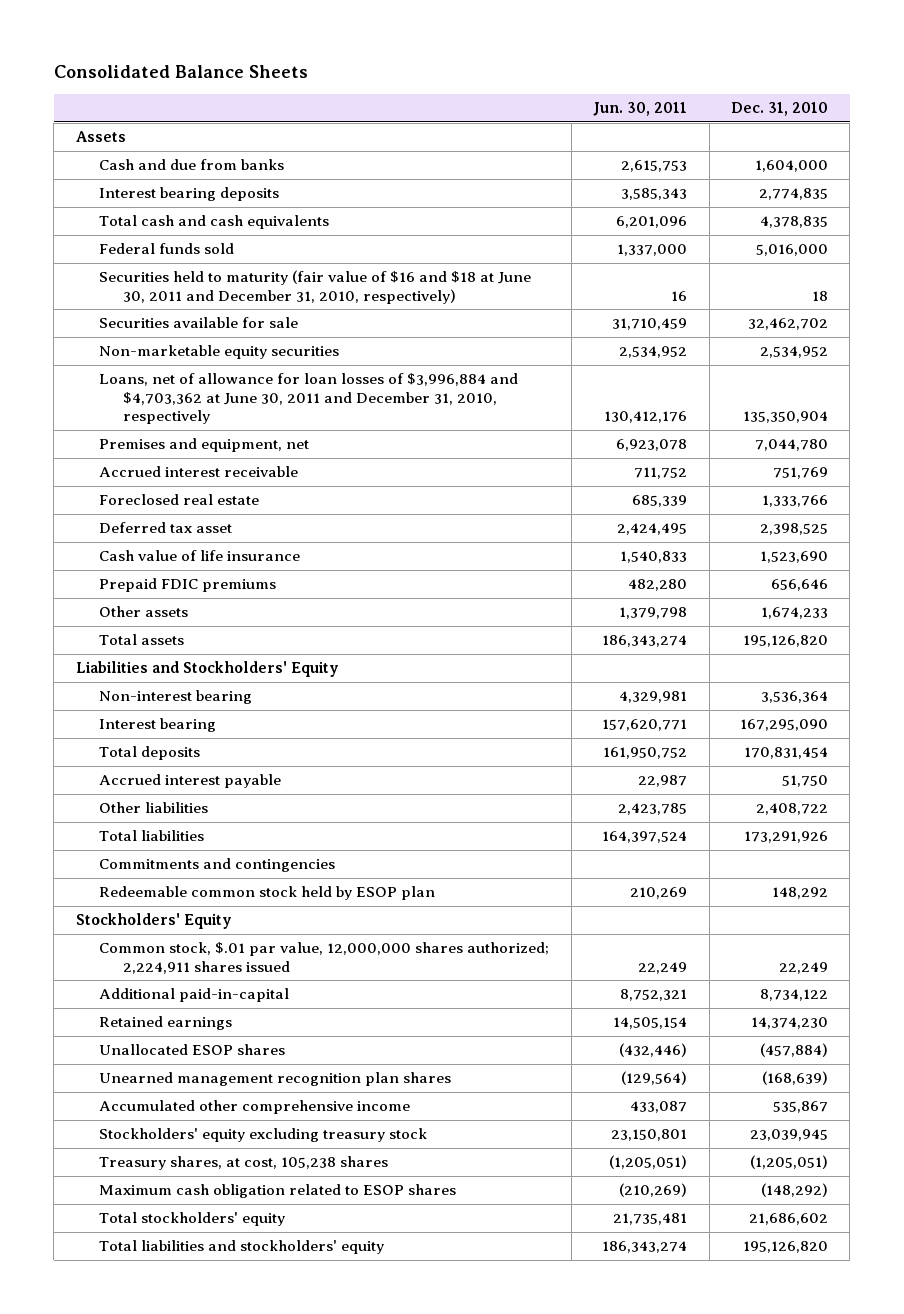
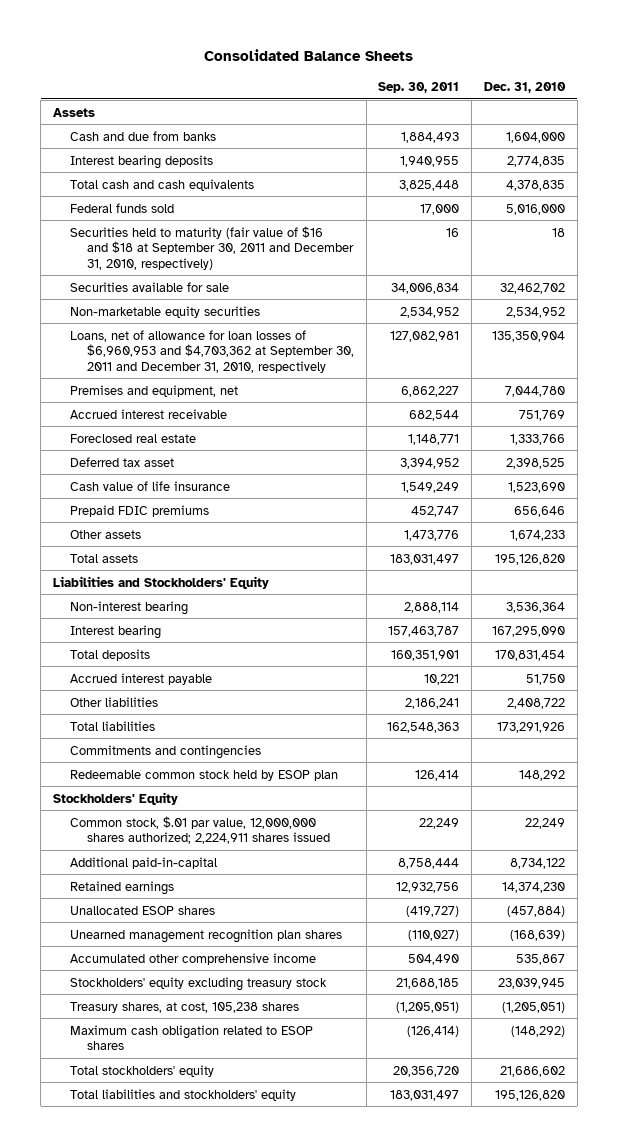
[593,102,688,117] Jun. 30, 2011 -> none
none -> [378,82,460,94] Sep. 30, 2011
[99,270,532,304] Securities held to maturity (fair value of $16 and $18 at June 30, 2011 and December 31, 2010, respectively) -> [69,225,354,270] Securities held to maturity (fair value of $16 and $18 at September 30, 2011 and December 31, 2010, respectively)
[99,373,519,425] Loans, net of allowance for loan losses of $3,996,884 and $4,703,362 at June 30, 2011 and December 31, 2010, respectively -> [69,329,354,373] Loans, net of allowance for loan losses of $6,960,953 and $4,703,362 at September 30, 2011 and December 31, 2010, respectively

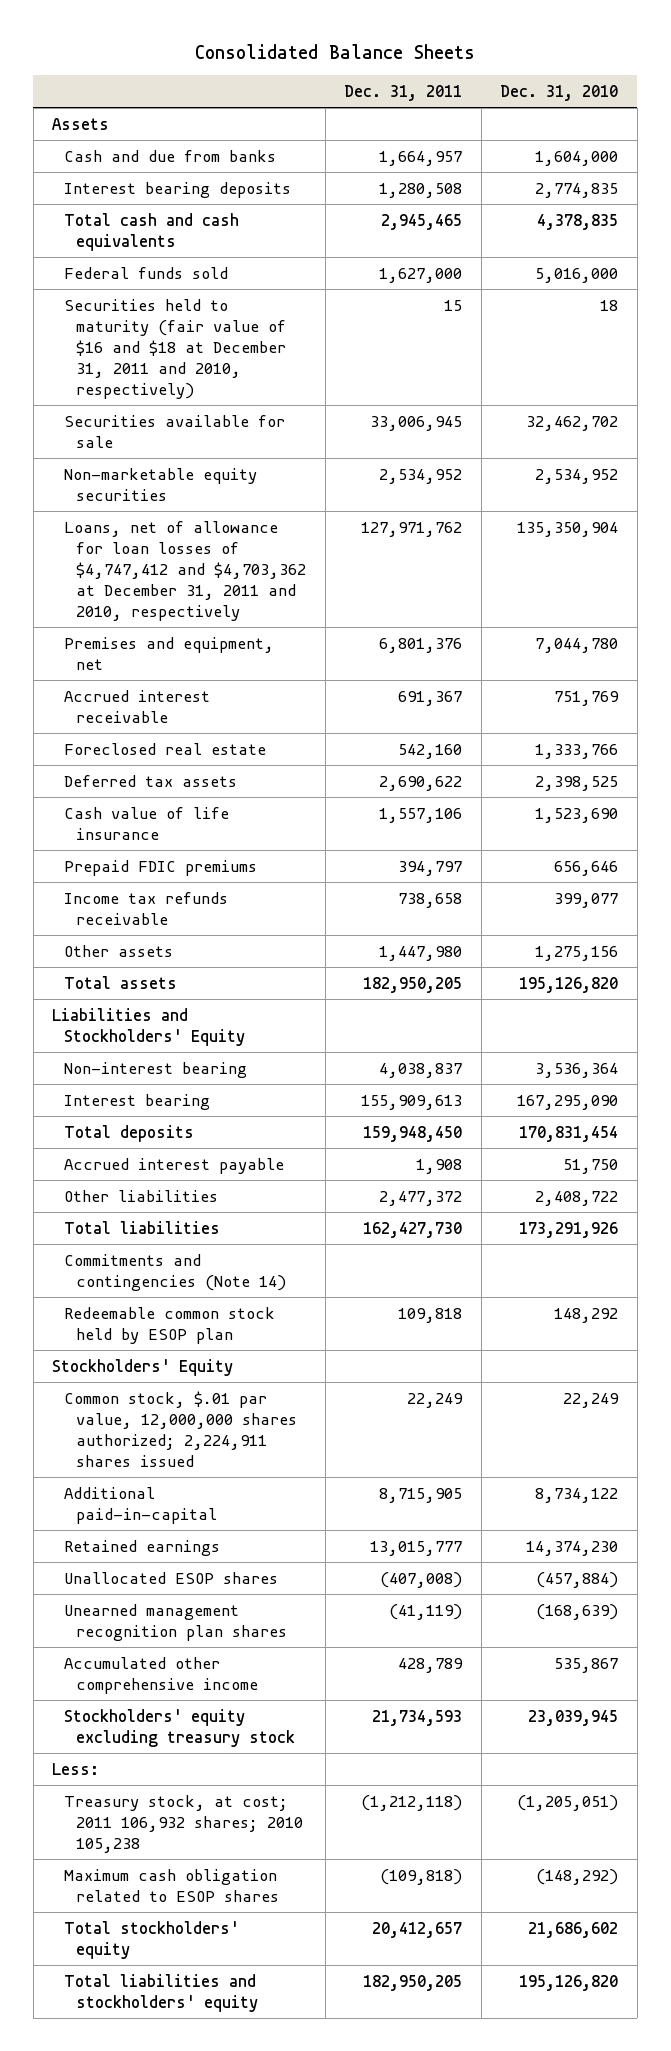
[378,82,460,94] Sep. 30, 2011 -> none
none -> [344,85,463,102] Dec. 31, 2011
[69,225,354,270] Securities held to maturity (fair value of $16 and $18 at September 30, 2011 and December 31, 2010, respectively) -> [64,298,287,399] Securities held to maturity (fair value of $16 and $18 at December 31, 2011 and 2010, respectively)
[69,329,354,373] Loans, net of allowance for loan losses of $6,960,953 and $4,703,362 at September 30, 2011 and December 31, 2010, respectively -> [64,520,307,621] Loans, net of allowance for loan losses of $4,747,412 and $4,703,362 at December 31, 2011 and 2010, respectively
[69,456,174,467] Deferred tax asset -> [64,774,238,787] Deferred tax assets
none -> [64,891,229,925] Income tax refunds receivable
[509,529,565,541] 1,674,233 -> [535,945,619,961] 1,275,156
[69,744,261,759] Commitments and contingencies -> [64,1253,287,1291] Commitments and contingencies (Note 14)
none -> [52,1762,100,1775] Less:
[69,1001,299,1013] Treasury shares, at cost, 105,238 shares -> [64,1794,304,1853] Treasury stock, at cost; 2011 106,932 shares; 2010 105,238

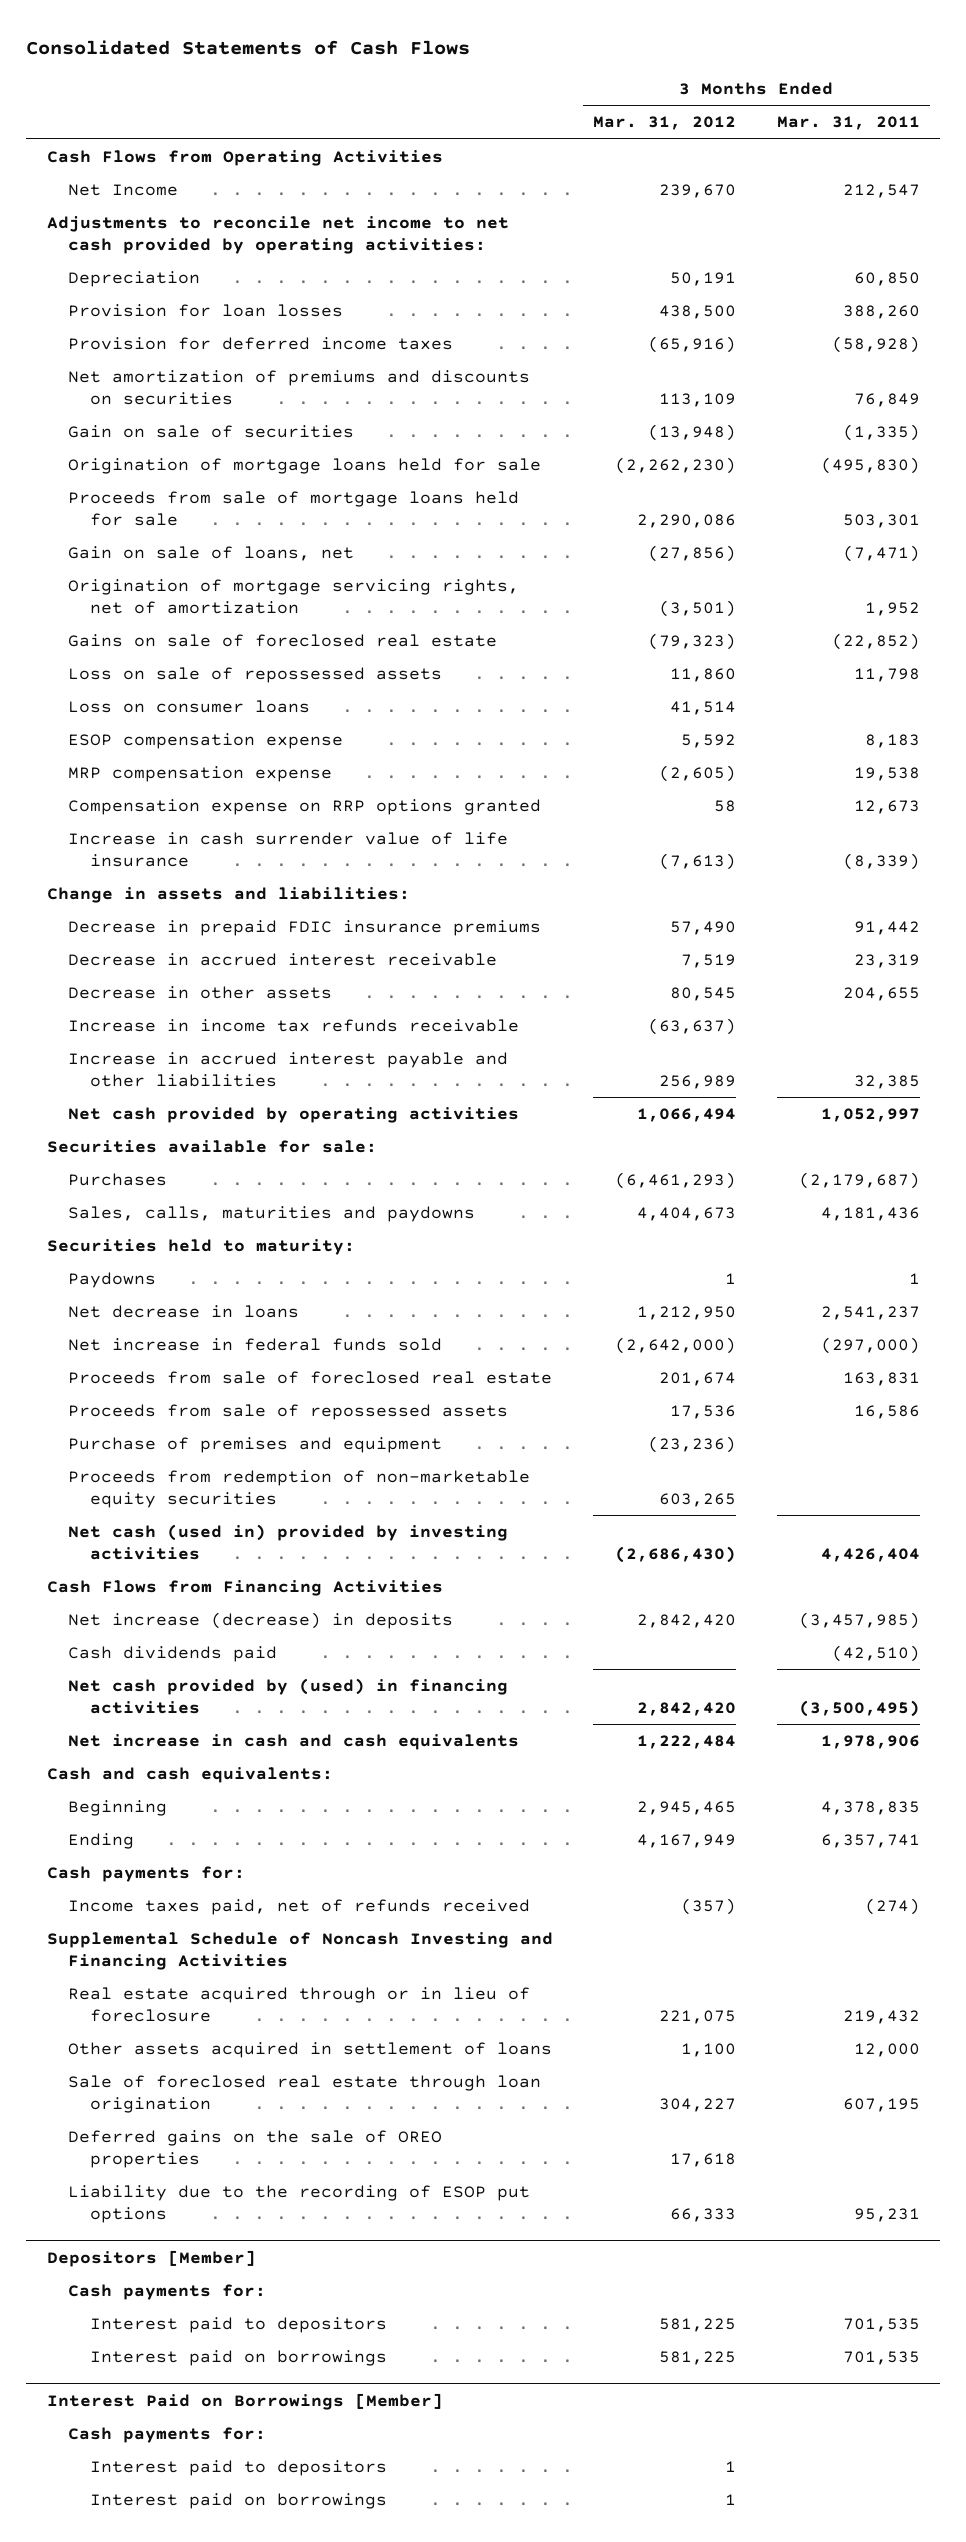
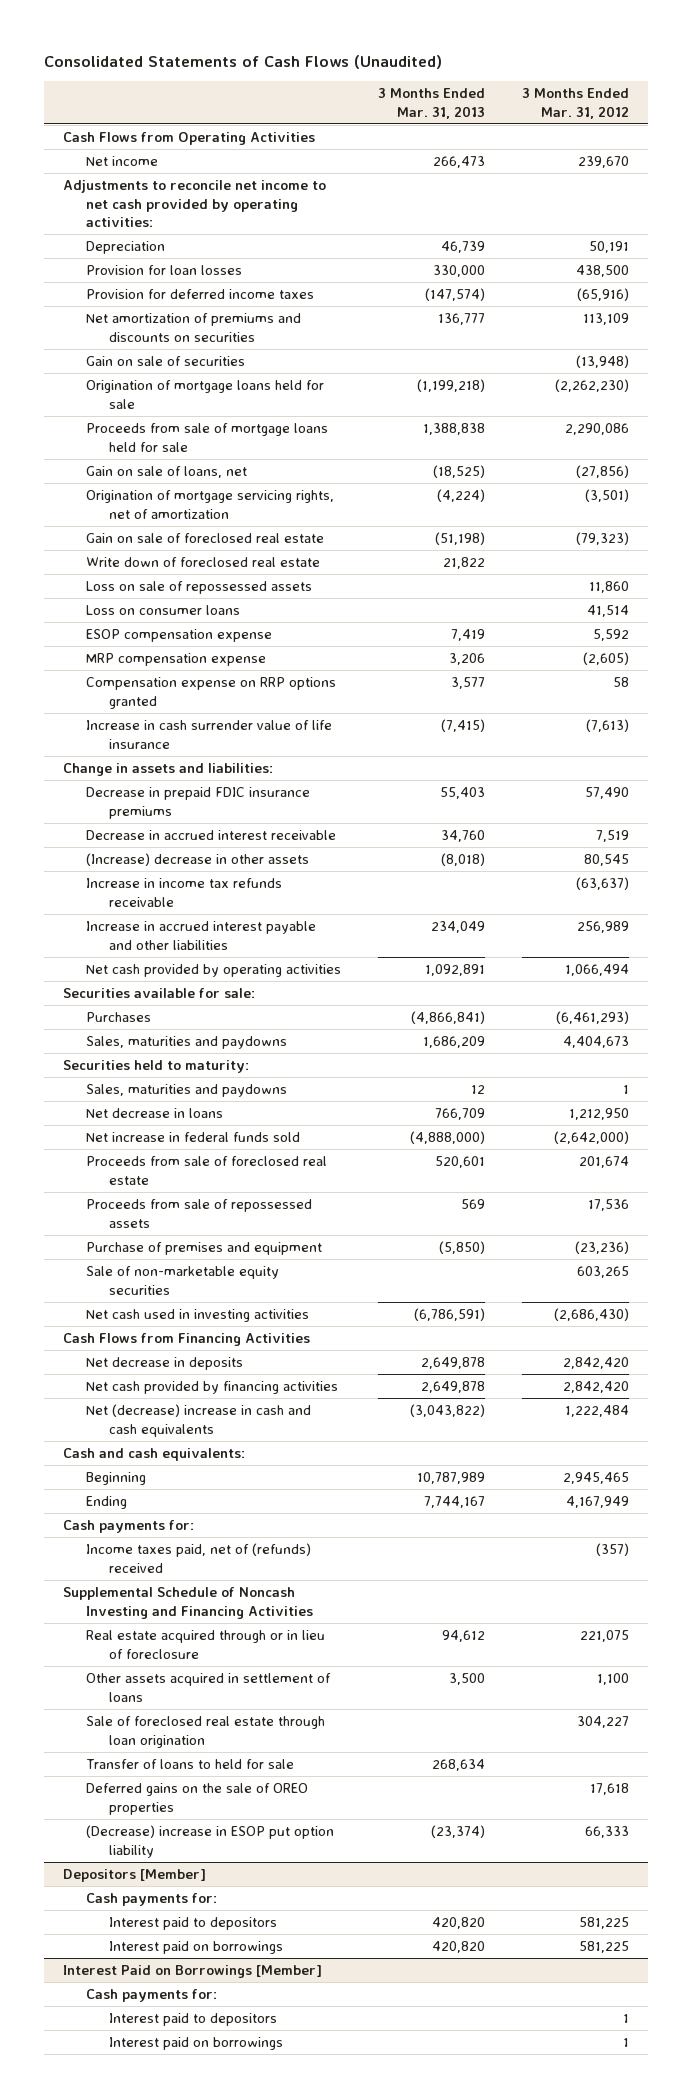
[26,39,471,55] Consolidated Statements of Cash Flows -> [44,54,443,69] Consolidated Statements of Cash Flows (Unaudited)
[776,116,920,131] Mar. 31, 2011 -> none
none -> [377,87,485,119] 3 Months Ended Mar. 31, 2013
[68,183,179,196] Net Income -> [85,155,158,166] Net income
[68,633,498,647] Gains on sale of foreclosed real estate -> [85,532,324,543] Gain on sale of foreclosed real estate
none -> [85,556,320,567] Write down of foreclosed real estate
[68,985,333,999] Decrease in other assets -> [85,852,309,866] (Increase) decrease in other assets
[68,1205,476,1222] Sales, calls, maturities and paydowns -> [85,1035,287,1049] Sales, maturities and paydowns
[68,1271,157,1288] Paydowns -> none
none -> [85,1083,287,1097] Sales, maturities and paydowns
[68,1469,531,1508] Proceeds from redemption of non-marketable equity securities -> [85,1265,279,1295] Sale of non-marketable equity securities
[68,1523,509,1560] Net cash (used in) provided by investing activities -> [85,1308,309,1322] Net cash used in investing activities
[68,1645,278,1662] Cash dividends paid -> none
[68,1611,454,1629] Net increase (decrease) in deposits -> [85,1356,243,1370] Net decrease in deposits
[68,1677,509,1714] Net cash provided by (used) in financing activities -> [85,1380,338,1394] Net cash provided by financing activities
[68,1733,520,1750] Net increase in cash and cash equivalents -> [85,1403,311,1437] Net (decrease) increase in cash and cash equivalents
[68,1898,531,1915] Income taxes paid, net of refunds received -> [85,1542,311,1573] Income taxes paid, net of (refunds) received
none -> [85,1758,294,1769] Transfer of loans to held for sale
[68,2184,531,2223] Liability due to the recording of ESOP put options -> [85,1824,334,1858] (Decrease) increase in ESOP put option liability

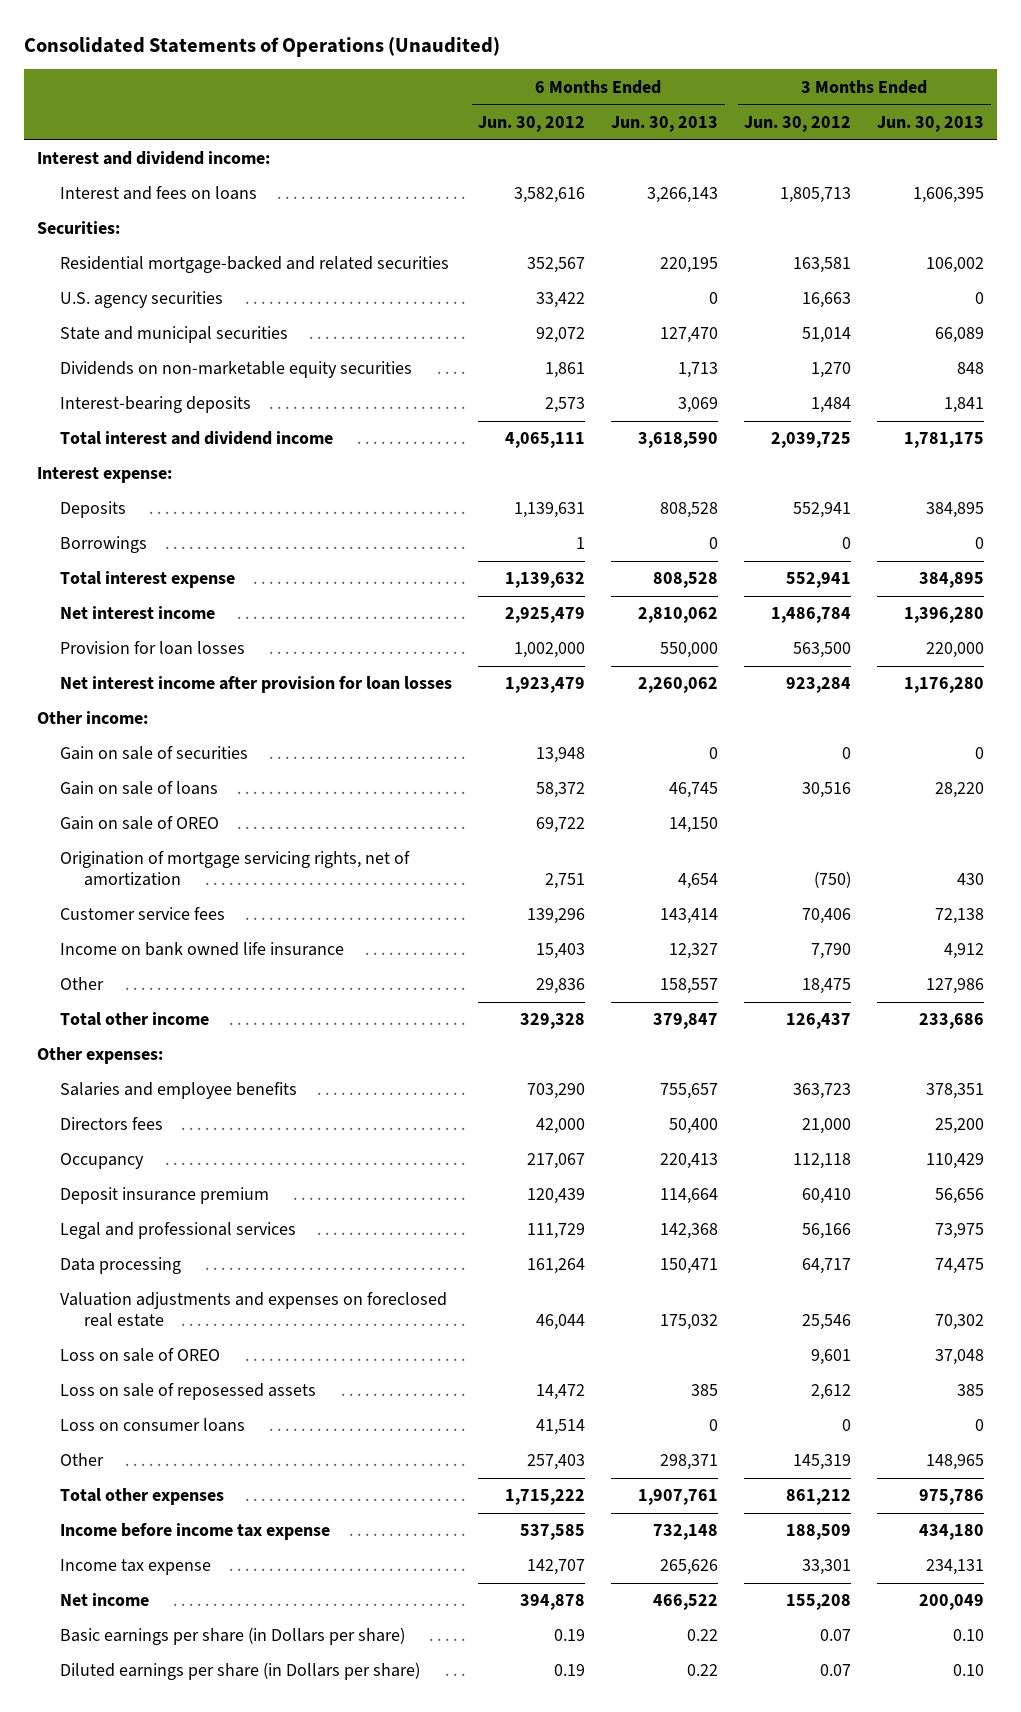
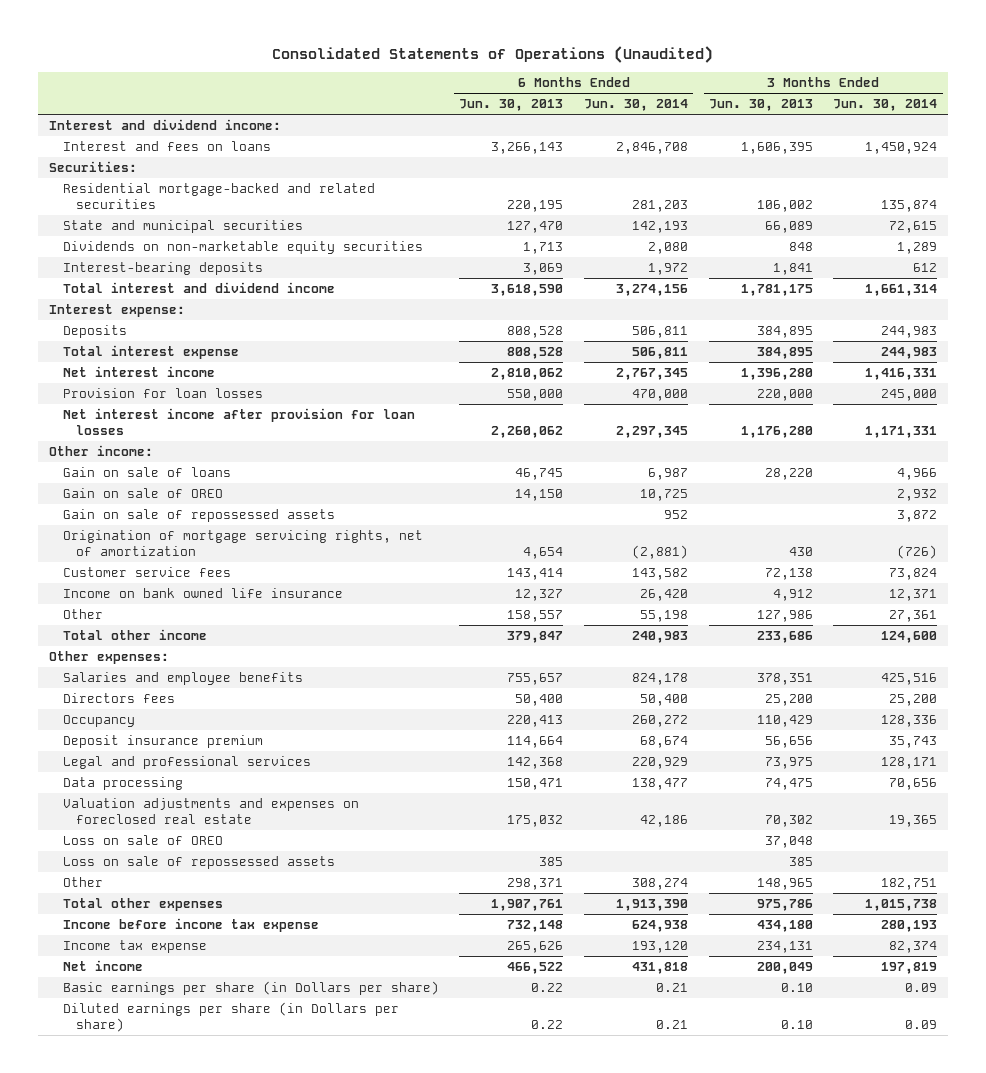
[478,116,586,133] Jun. 30, 2012 -> none
[744,116,852,133] Jun. 30, 2012 -> none
none -> [584,99,689,112] Jun. 30, 2014
none -> [833,99,938,112] Jun. 30, 2014
[60,291,224,309] U.S. agency securities -> none
[60,536,148,554] Borrowings -> none
[60,746,249,761] Gain on sale of securities -> none
none -> [62,509,335,523] Gain on sale of repossessed assets
[60,1418,246,1433] Loss on consumer loans -> none
[60,1383,317,1401] Loss on sale of reposessed assets -> [62,856,335,870] Loss on sale of repossessed assets

